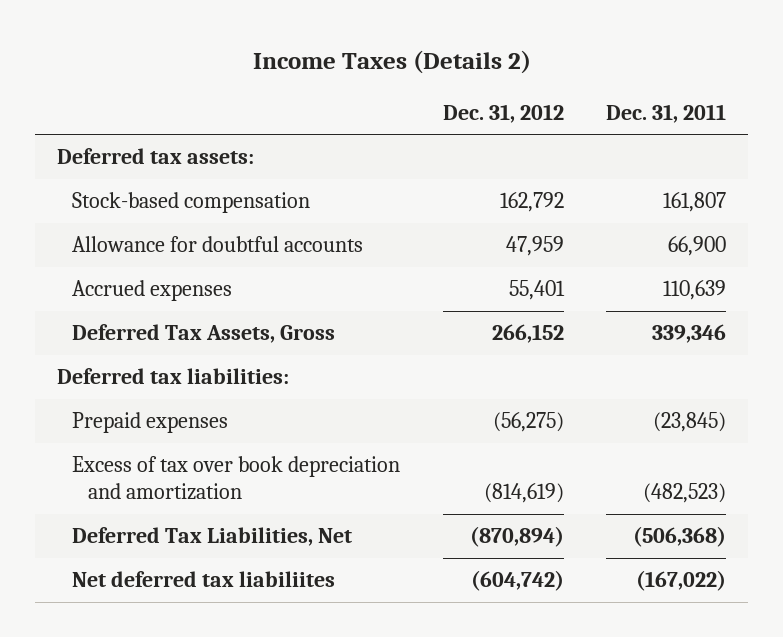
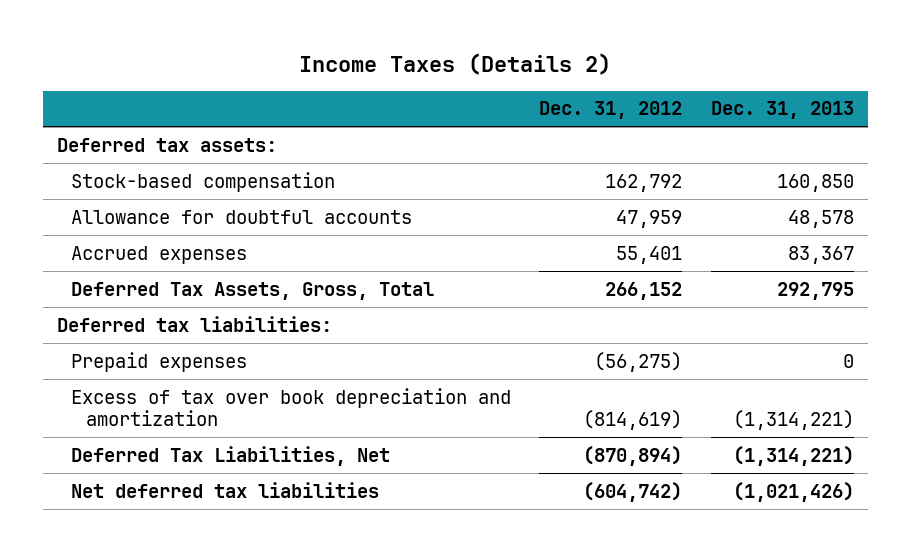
[606,103,727,123] Dec. 31, 2011 -> none
none -> [710,101,854,120] Dec. 31, 2013
[72,324,336,344] Deferred Tax Assets, Gross -> [71,281,435,300] Deferred Tax Assets, Gross, Total
[72,571,336,588] Net deferred tax liabiliites -> [71,481,380,498] Net deferred tax liabilities

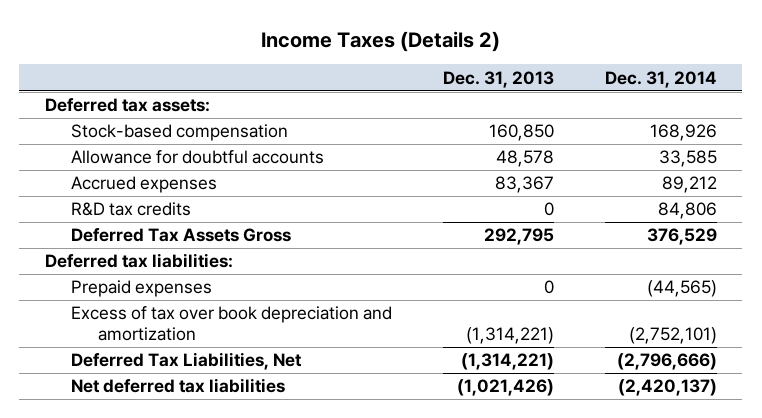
[539,101,683,120] Dec. 31, 2012 -> none
none -> [604,70,717,88] Dec. 31, 2014
none -> [71,202,192,217] R&D tax credits
[71,281,435,300] Deferred Tax Assets, Gross, Total -> [71,228,292,243] Deferred Tax Assets Gross

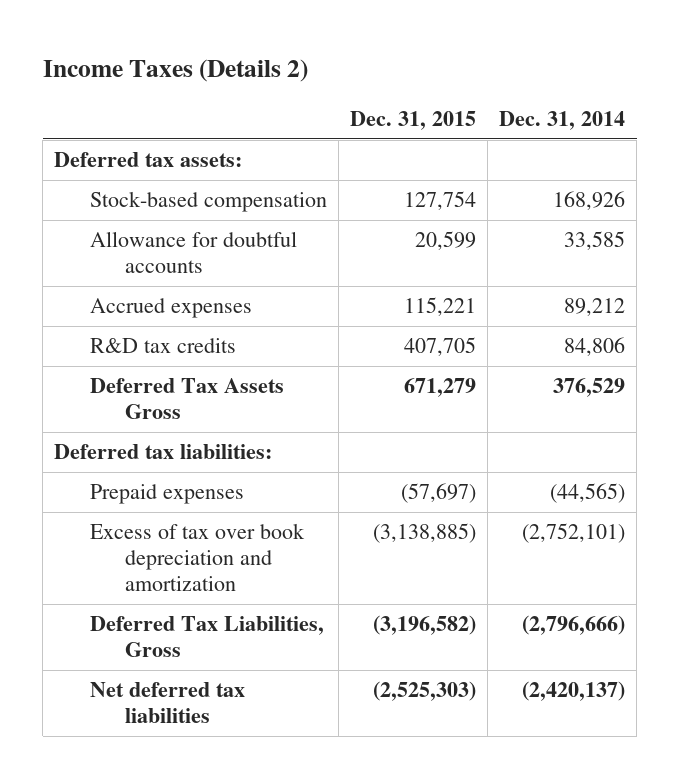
[443,70,555,88] Dec. 31, 2013 -> none
none -> [349,111,476,131] Dec. 31, 2015
[71,352,303,371] Deferred Tax Liabilities, Net -> [89,616,324,658] Deferred Tax Liabilities, Gross

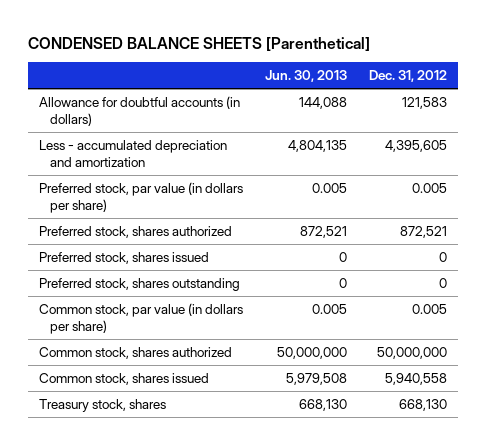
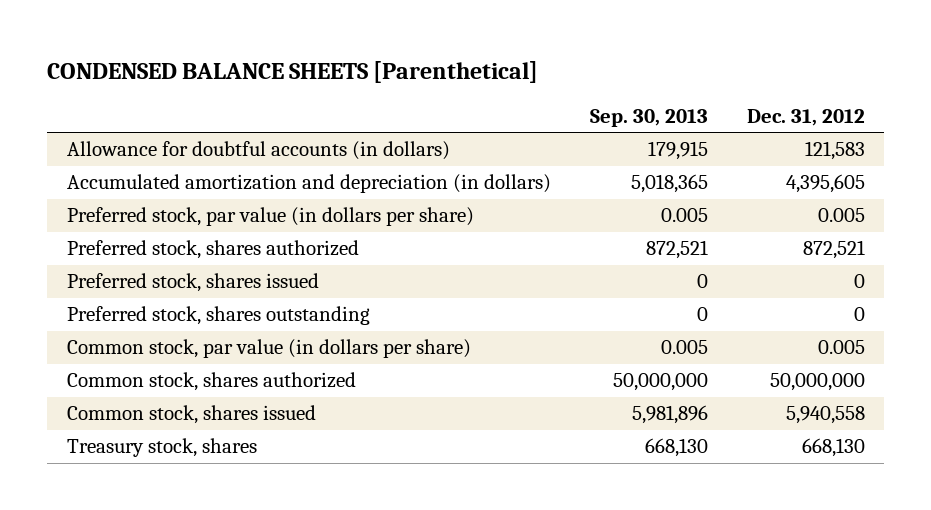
[264,70,347,83] Jun. 30, 2013 -> none
none -> [589,109,708,128] Sep. 30, 2013
[38,139,227,167] Less - accumulated depreciation and amortization -> [66,174,551,194] Accumulated amortization and depreciation (in dollars)

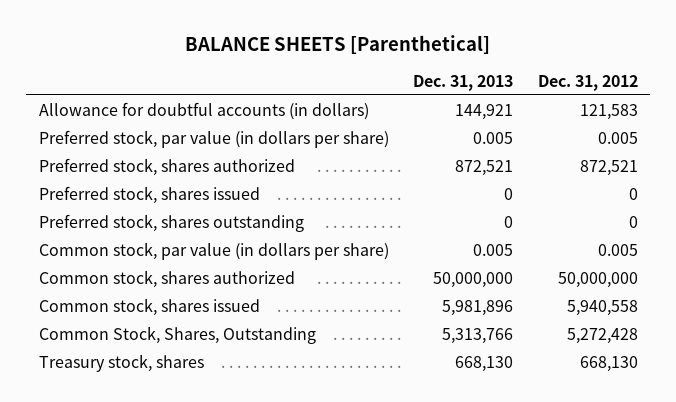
[46,61,538,84] CONDENSED BALANCE SHEETS [Parenthetical] -> [185,35,491,55] BALANCE SHEETS [Parenthetical]
[589,109,708,128] Sep. 30, 2013 -> none
none -> [413,74,514,91] Dec. 31, 2013
[66,174,551,194] Accumulated amortization and depreciation (in dollars) -> none
none -> [38,325,316,344] Common Stock, Shares, Outstanding

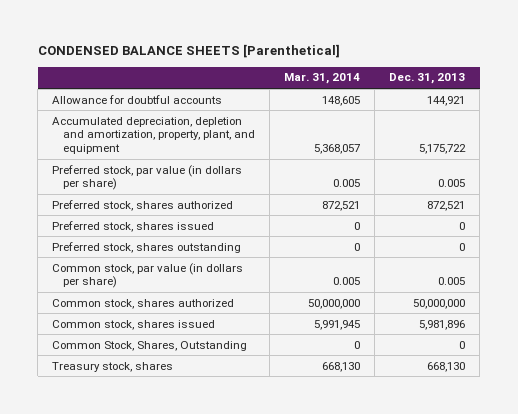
[185,35,491,55] BALANCE SHEETS [Parenthetical] -> [37,44,340,59] CONDENSED BALANCE SHEETS [Parenthetical]
[537,74,638,91] Dec. 31, 2012 -> none
none -> [284,73,361,85] Mar. 31, 2014
[38,101,369,120] Allowance for doubtful accounts (in dollars) -> [52,94,223,104] Allowance for doubtful accounts
none -> [52,116,256,155] Accumulated depreciation, depletion and amortization, property, plant, and equipment
[442,327,514,344] 5,313,766 -> [459,340,466,349] 0

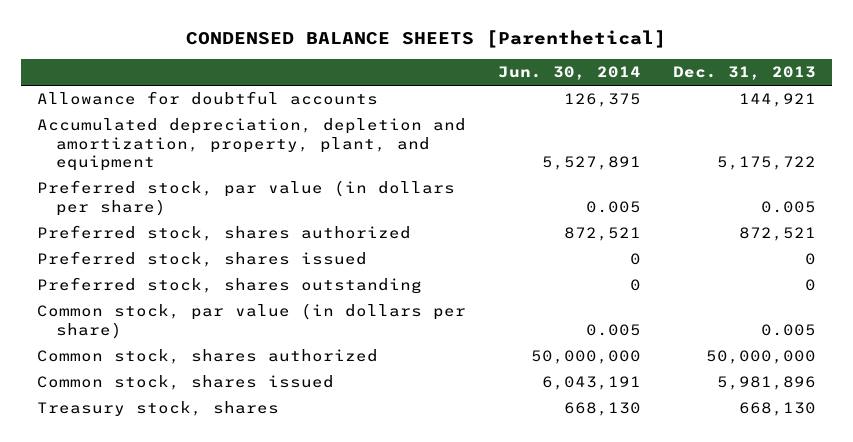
[284,73,361,85] Mar. 31, 2014 -> none
none -> [497,66,641,81] Jun. 30, 2014
[52,340,248,351] Common Stock, Shares, Outstanding -> none

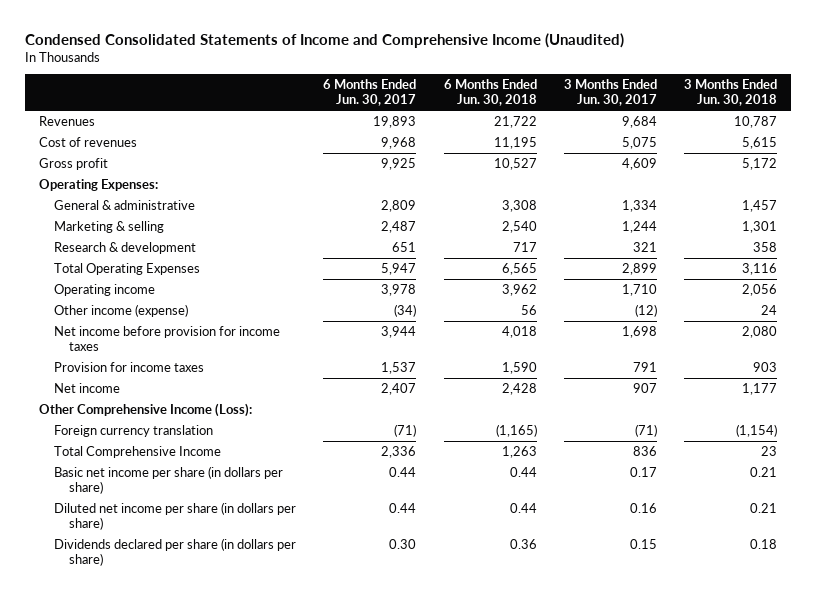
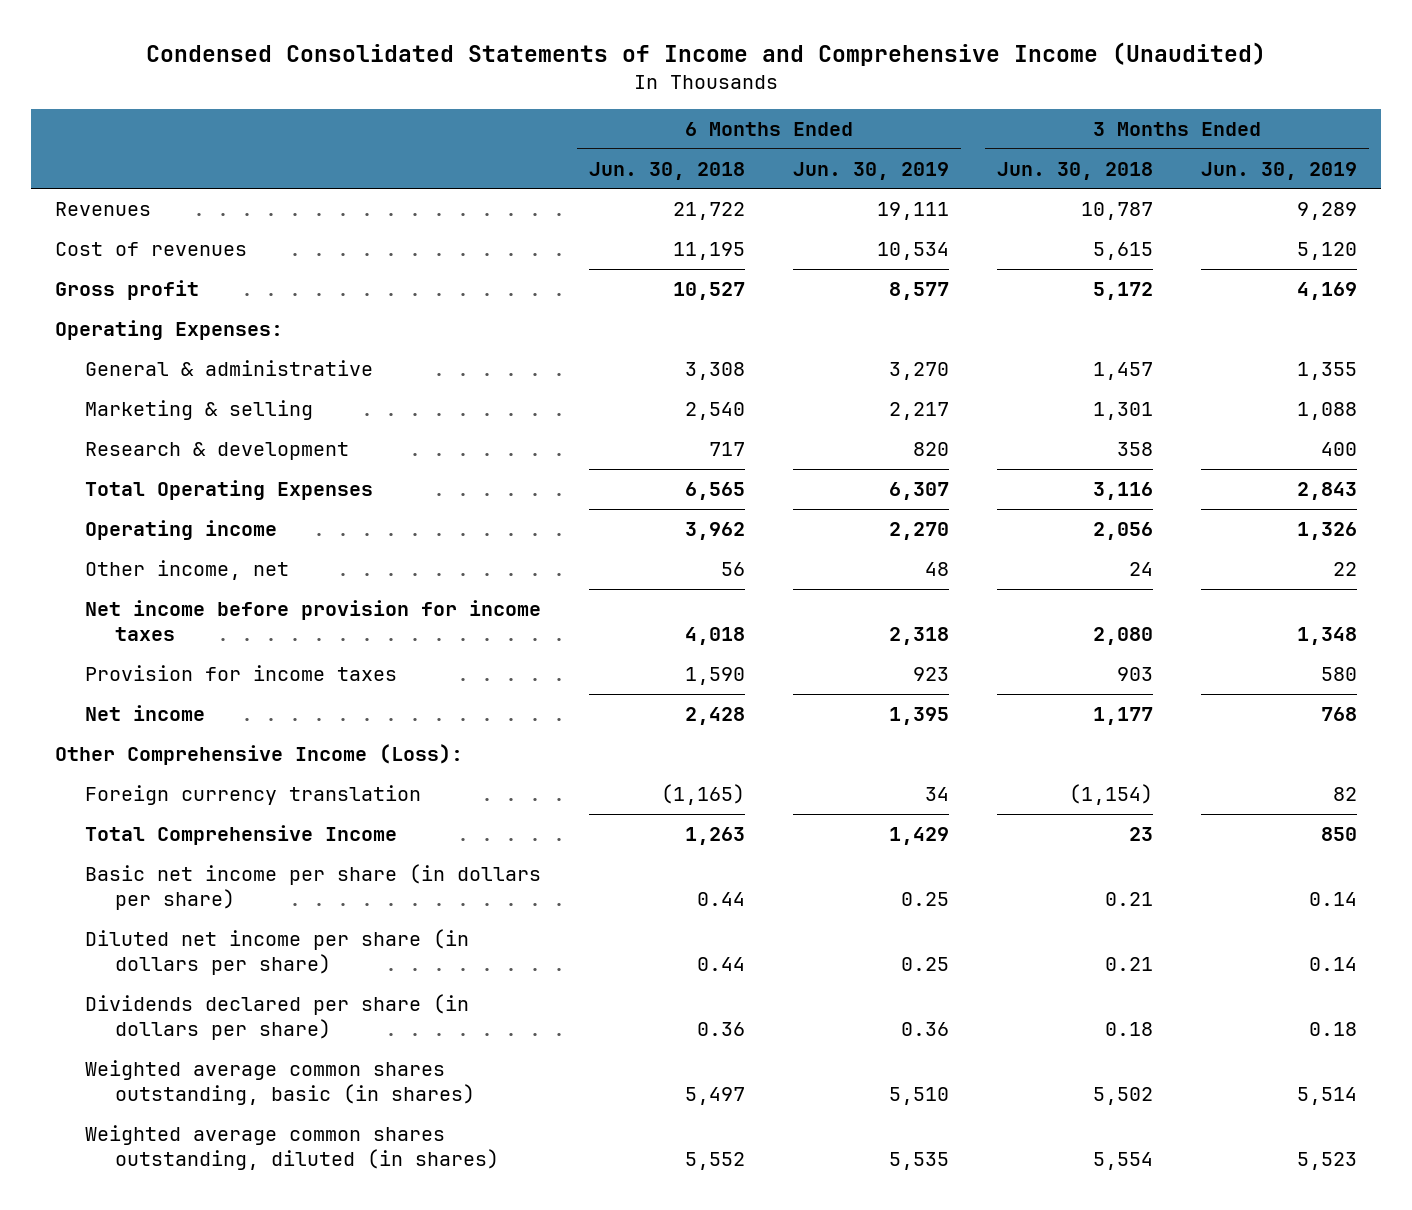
[323,79,417,107] 6 Months Ended Jun. 30, 2017 -> none
[563,79,657,107] 3 Months Ended Jun. 30, 2017 -> none
none -> [792,161,949,180] Jun. 30, 2019
none -> [1201,161,1358,180] Jun. 30, 2019
[54,303,189,317] Other income (expense) -> [84,560,289,581] Other income, net
none -> [84,1060,475,1106] Weighted average common shares outstanding, basic (in shares)
none -> [84,1125,499,1171] Weighted average common shares outstanding, diluted (in shares)

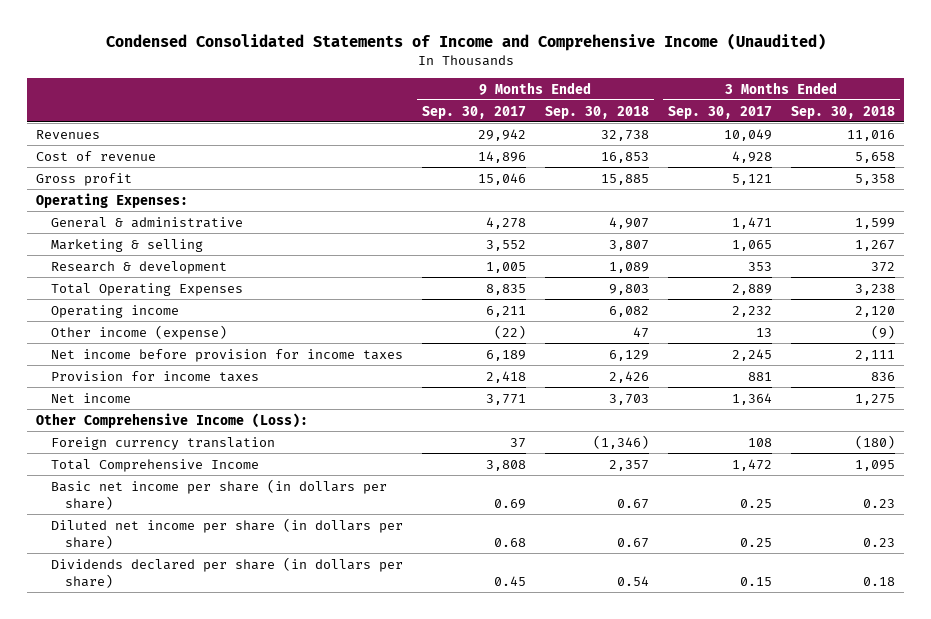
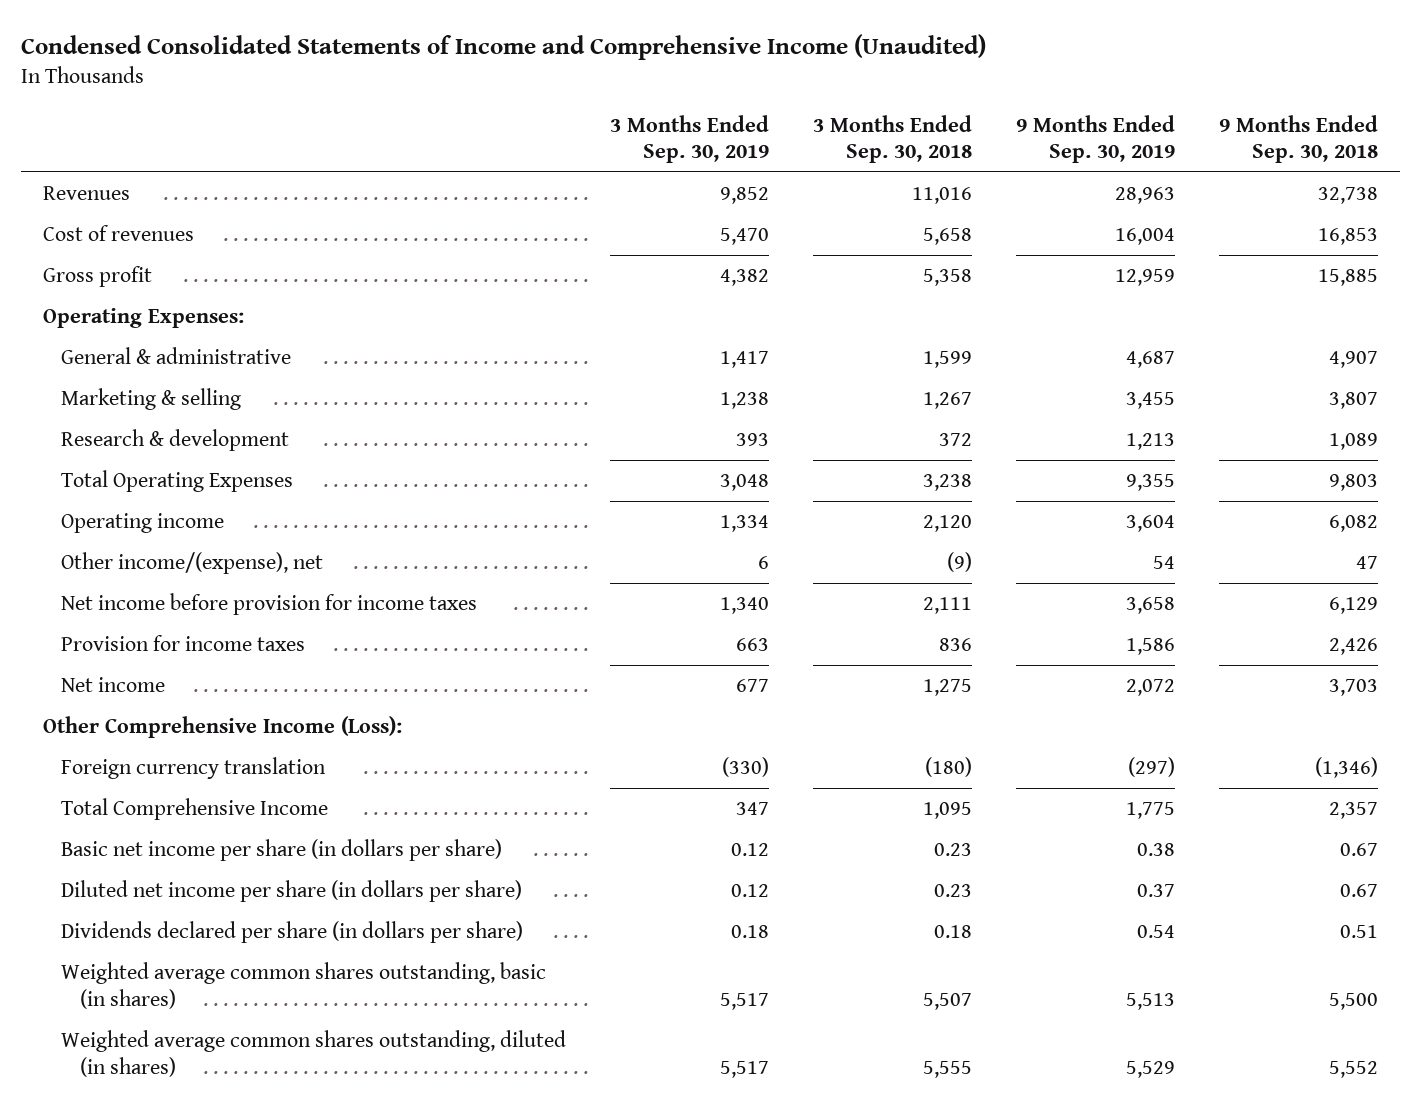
[421,105,526,119] Sep. 30, 2017 -> none
[667,105,772,119] Sep. 30, 2017 -> none
none -> [610,114,770,163] 3 Months Ended Sep. 30, 2019
none -> [1015,114,1175,163] 9 Months Ended Sep. 30, 2019
[36,150,157,161] Cost of revenue -> [42,225,194,242] Cost of revenues
[50,324,227,340] Other income (expense) -> [61,552,324,575] Other income/(expense), net
[616,575,649,586] 0.54 -> [1339,925,1378,939] 0.51
none -> [61,962,547,1009] Weighted average common shares outstanding, basic (in shares)
none -> [61,1030,567,1077] Weighted average common shares outstanding, diluted (in shares)

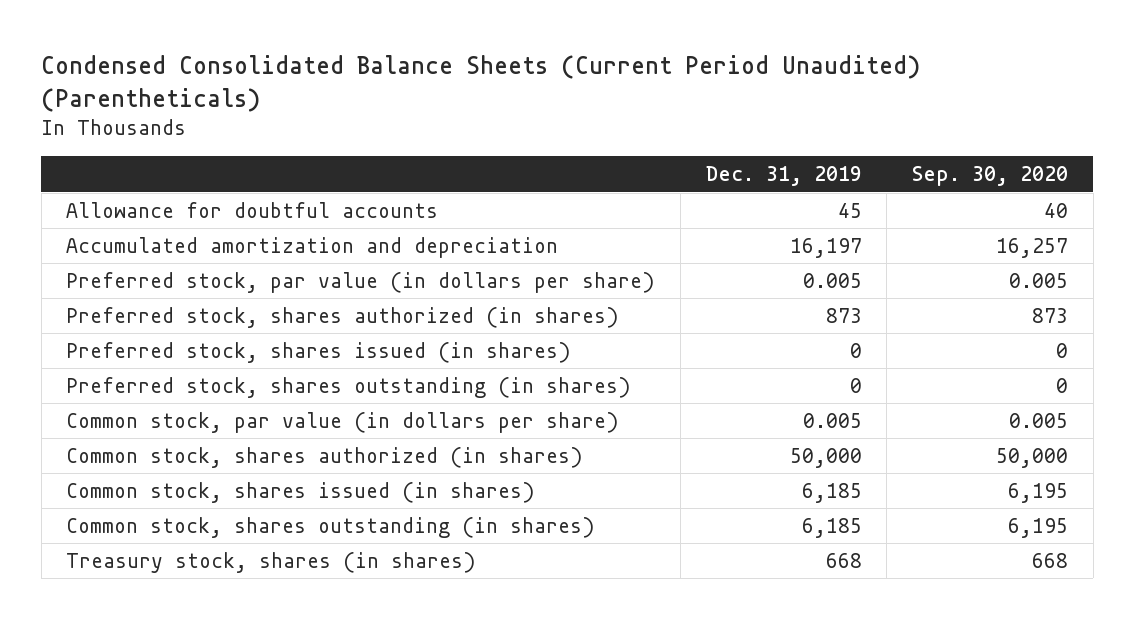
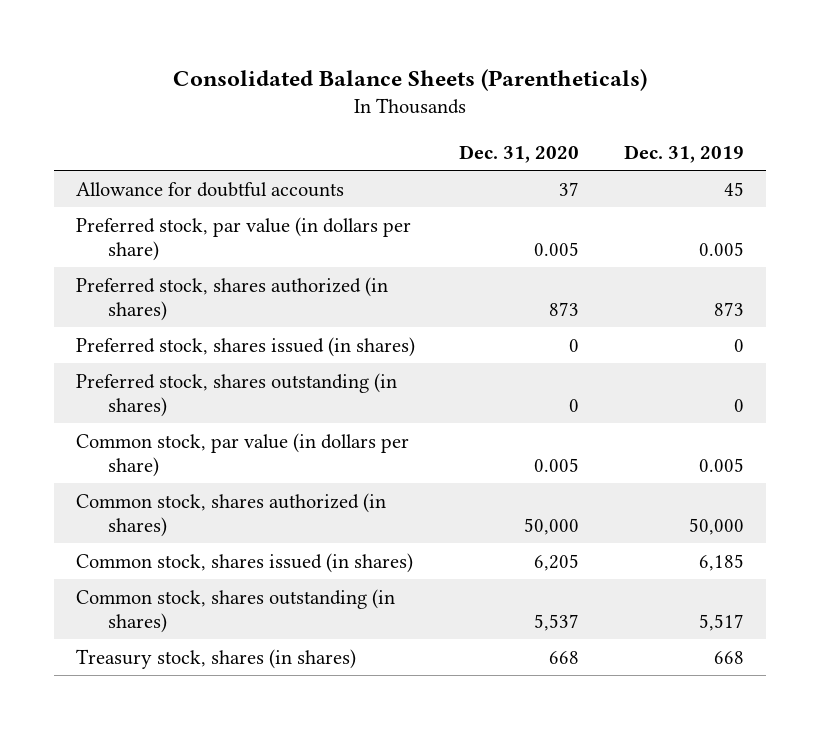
[41,54,921,112] Condensed Consolidated Balance Sheets (Current Period Unaudited) (Parentheticals) -> [172,68,647,91] Consolidated Balance Sheets (Parentheticals)
[912,166,1069,187] Sep. 30, 2020 -> none
none -> [459,144,580,163] Dec. 31, 2020
[66,236,559,258] Accumulated amortization and depreciation -> none
[801,517,862,538] 6,185 -> [698,613,744,631] 5,517

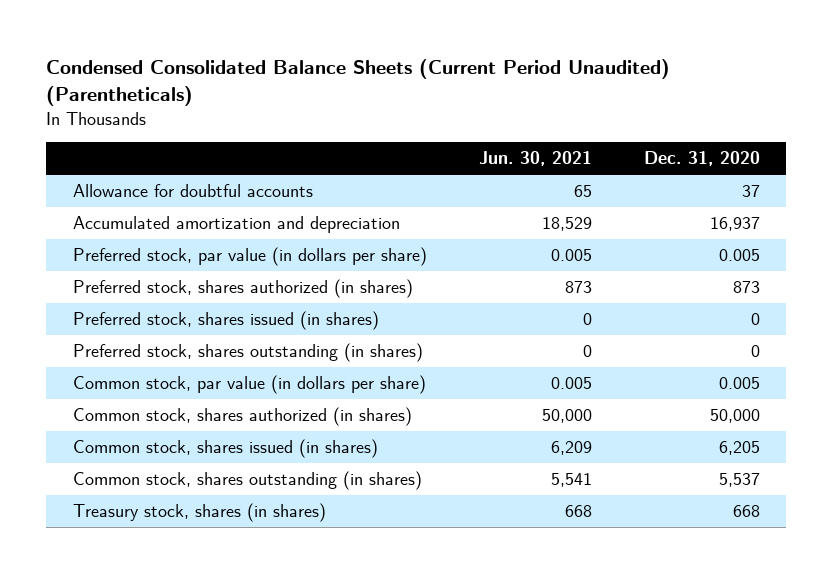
[172,68,647,91] Consolidated Balance Sheets (Parentheticals) -> [46,58,671,107] Condensed Consolidated Balance Sheets (Current Period Unaudited) (Parentheticals)
[623,144,744,163] Dec. 31, 2019 -> none
none -> [478,151,592,167] Jun. 30, 2021
none -> [72,216,400,234] Accumulated amortization and depreciation

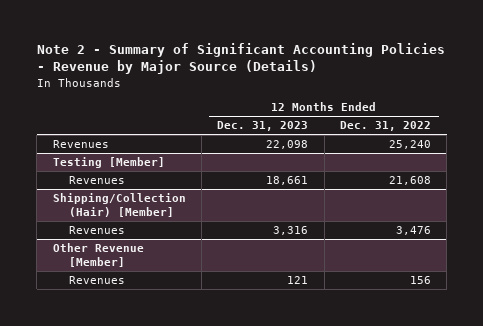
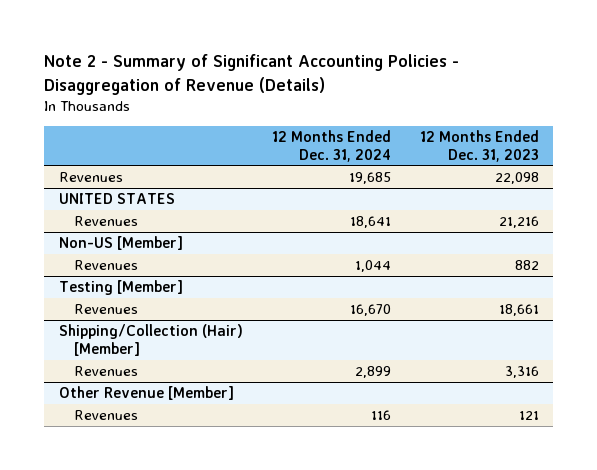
[36,43,445,75] Note 2 - Summary of Significant Accounting Policies - Revenue by Major Source (Details) -> [44,54,460,95] Note 2 - Summary of Significant Accounting Policies - Disaggregation of Revenue (Details)
[339,121,431,132] Dec. 31, 2022 -> none
none -> [271,129,391,162] 12 Months Ended Dec. 31, 2024
none -> [58,192,175,204] UNITED STATES
none -> [74,215,139,226] Revenues
none -> [58,235,183,250] Non-US [Member]
none -> [74,259,139,270] Revenues

